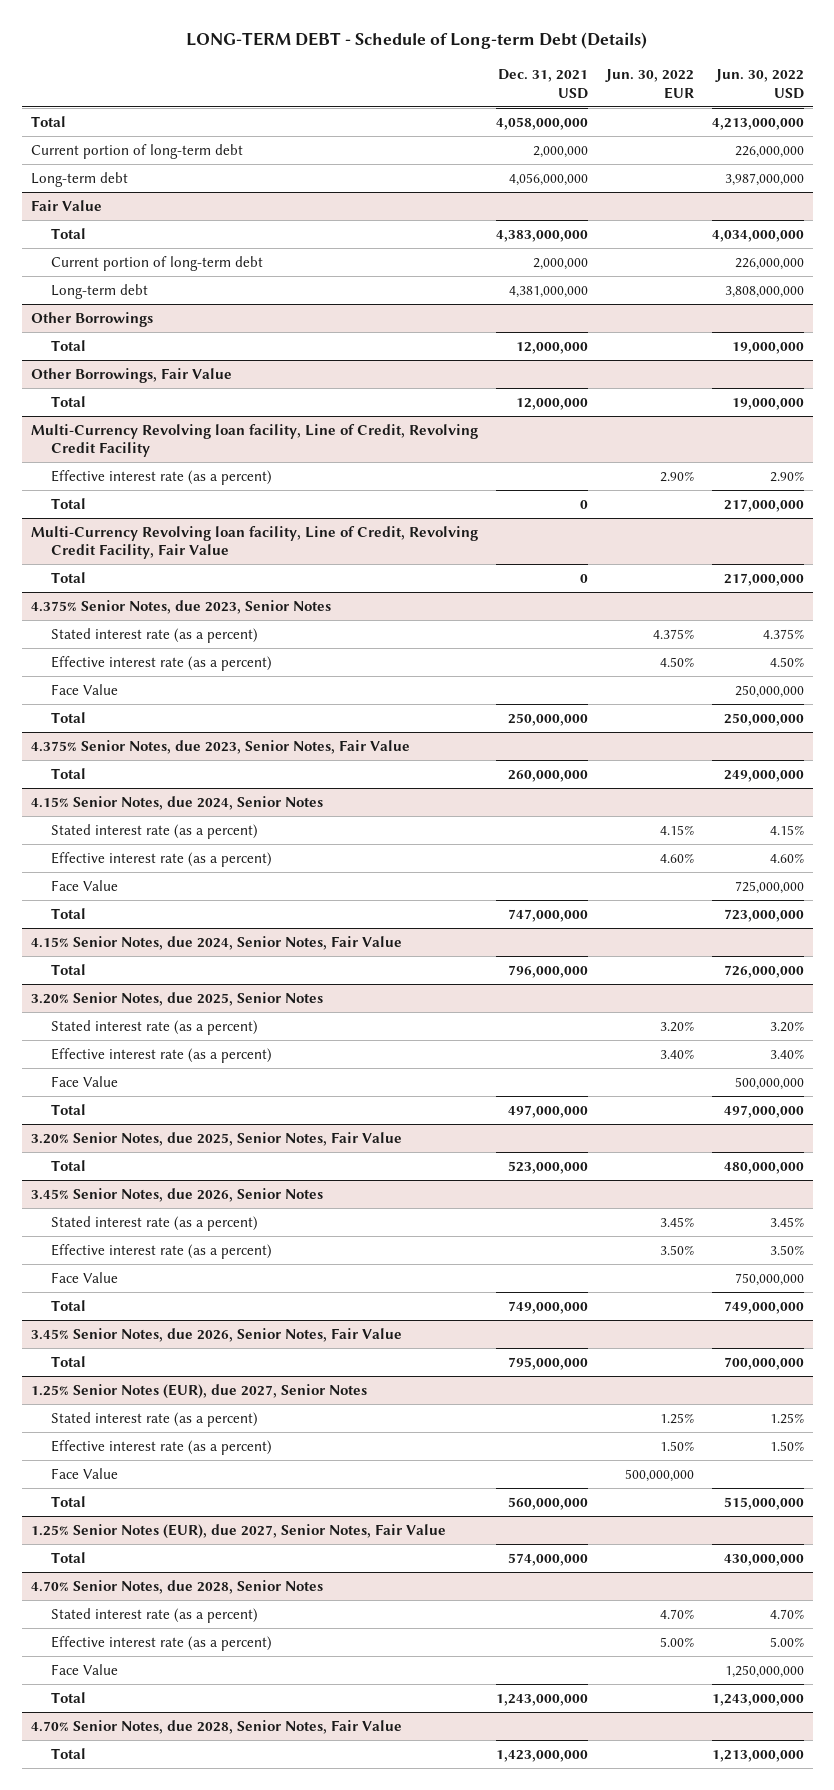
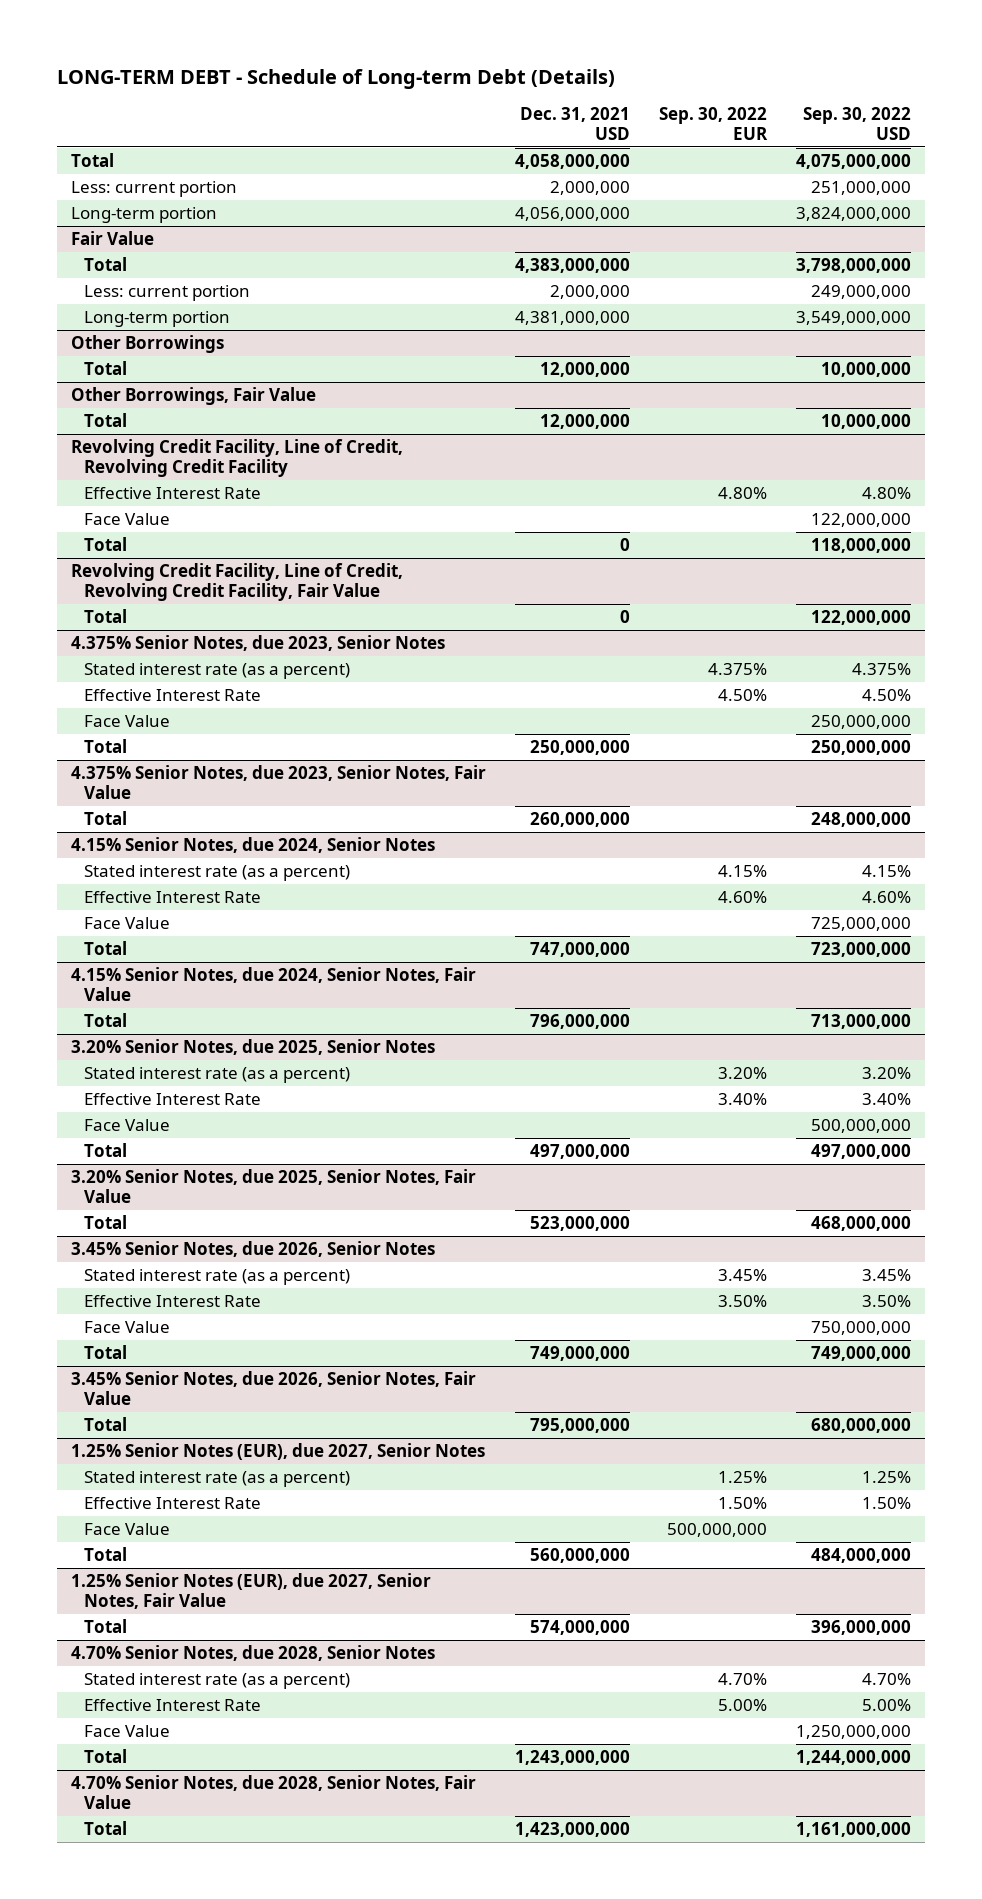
[604,68,694,99] Jun. 30, 2022 EUR -> none
[714,68,804,99] Jun. 30, 2022 USD -> none
none -> [658,106,768,141] Sep. 30, 2022 EUR
none -> [802,106,911,141] Sep. 30, 2022 USD
[30,143,243,159] Current portion of long-term debt -> [71,180,238,197] Less: current portion
[30,171,128,187] Long-term debt -> [71,206,218,223] Long-term portion
[50,255,263,271] Current portion of long-term debt -> [84,284,251,301] Less: current portion
[50,283,148,299] Long-term debt -> [84,310,231,327] Long-term portion
[30,423,478,458] Multi-Currency Revolving loan facility, Line of Credit, Revolving Credit Facility -> [71,438,404,478] Revolving Credit Facility, Line of Credit, Revolving Credit Facility
[50,469,272,485] Effective interest rate (as a percent) -> [84,486,262,499] Effective Interest Rate
none -> [84,512,171,525] Face Value
[30,525,478,560] Multi-Currency Revolving loan facility, Line of Credit, Revolving Credit Facility, Fair Value -> [71,562,404,602] Revolving Credit Facility, Line of Credit, Revolving Credit Facility, Fair Value
[50,655,272,671] Effective interest rate (as a percent) -> [84,688,262,701] Effective Interest Rate
[50,851,272,867] Effective interest rate (as a percent) -> [84,890,262,903] Effective Interest Rate
[50,1047,272,1063] Effective interest rate (as a percent) -> [84,1092,262,1105] Effective Interest Rate
[50,1243,272,1259] Effective interest rate (as a percent) -> [84,1294,262,1307] Effective Interest Rate
[50,1439,272,1455] Effective interest rate (as a percent) -> [84,1496,262,1509] Effective Interest Rate
[50,1635,272,1651] Effective interest rate (as a percent) -> [84,1698,262,1711] Effective Interest Rate

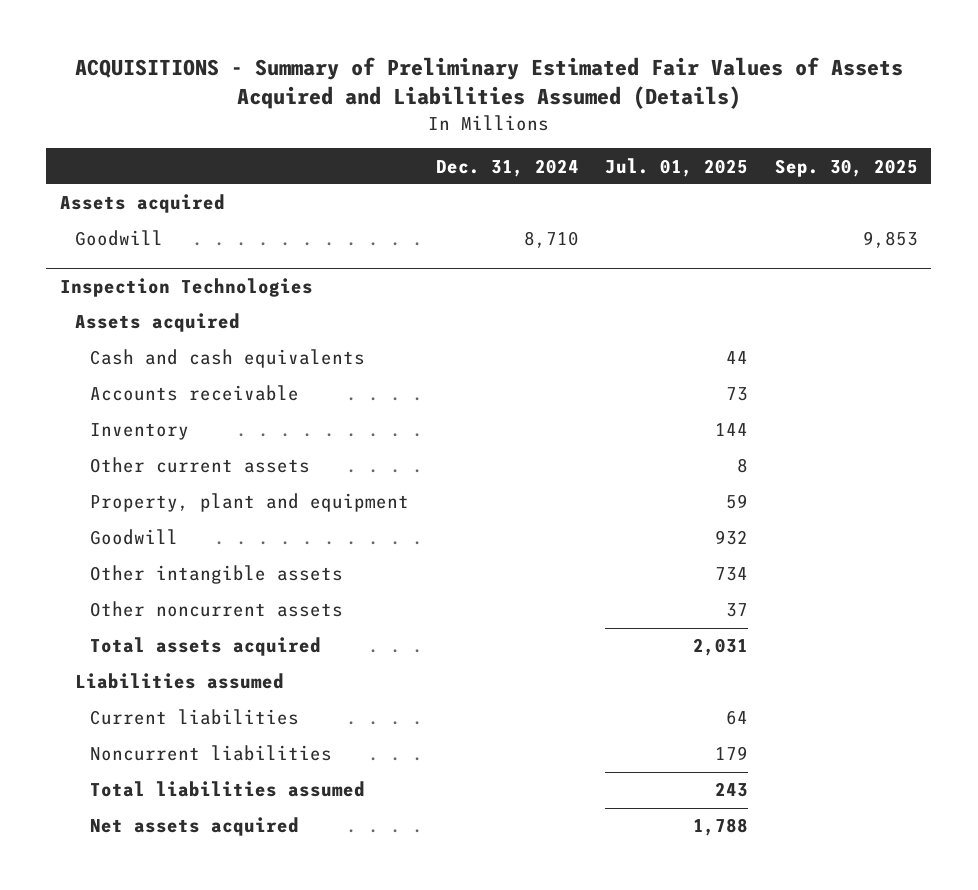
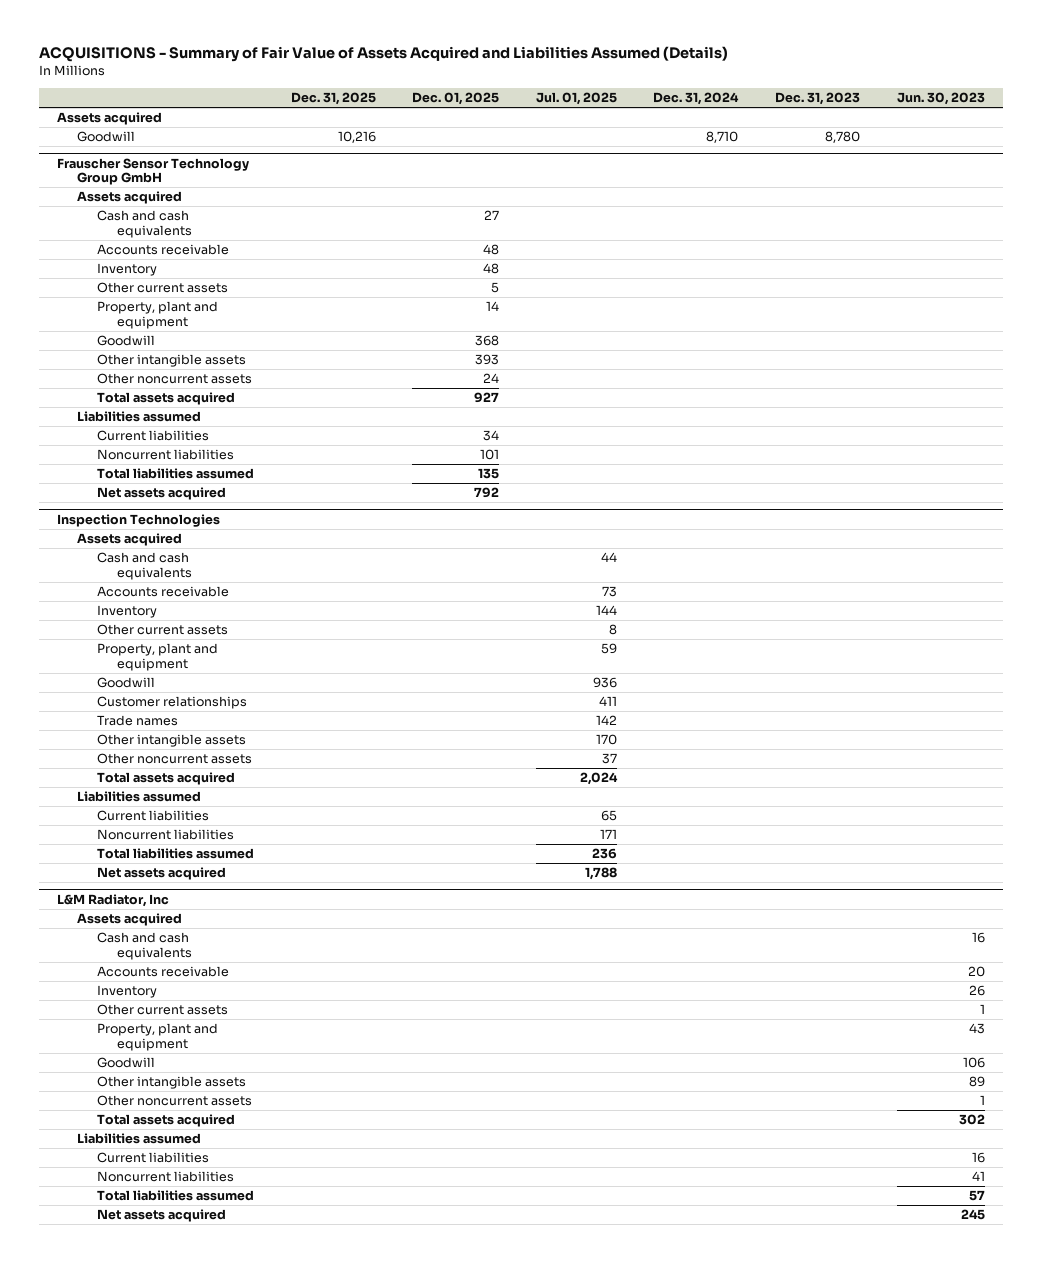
[74,57,903,110] ACQUISITIONS - Summary of Preliminary Estimated Fair Values of Assets Acquired and Liabilities Assumed (Details) -> [38,46,728,63] ACQUISITIONS - Summary of Fair Value of Assets Acquired and Liabilities Assumed (Details)
[775,158,919,177] Sep. 30, 2025 -> none
none -> [290,91,376,105] Dec. 31, 2025
none -> [412,91,500,105] Dec. 01, 2025
none -> [775,91,861,105] Dec. 31, 2023
none -> [896,91,985,105] Jun. 30, 2023
none -> [56,157,249,185] Frauscher Sensor Technology Group GmbH
none -> [76,191,182,205] Assets acquired
none -> [96,210,192,238] Cash and cash equivalents
none -> [96,244,229,256] Accounts receivable
none -> [96,263,157,277] Inventory
none -> [96,282,228,294] Other current assets
none -> [96,301,218,329] Property, plant and equipment
none -> [96,335,155,347] Goodwill
none -> [96,354,246,368] Other intangible assets
none -> [96,373,252,385] Other noncurrent assets
none -> [96,392,235,406] Total assets acquired
none -> [76,411,201,423] Liabilities assumed
none -> [96,430,209,442] Current liabilities
none -> [96,449,234,461] Noncurrent liabilities
none -> [96,468,254,480] Total liabilities assumed
none -> [96,487,226,501] Net assets acquired
[715,530,749,546] 932 -> [592,677,617,689] 936
none -> [96,696,247,710] Customer relationships
none -> [96,715,178,727] Trade names
[715,567,749,582] 734 -> [595,734,617,746] 170
[693,638,749,657] 2,031 -> [579,772,618,786] 2,024
[726,710,749,726] 64 -> [600,810,617,822] 65
[715,746,749,761] 179 -> [599,829,617,840] 171
[715,782,749,798] 243 -> [591,848,617,860] 236
none -> [56,893,169,907] L&M Radiator, Inc
none -> [76,913,182,927] Assets acquired
none -> [96,932,192,960] Cash and cash equivalents
none -> [96,966,229,978] Accounts receivable
none -> [96,985,157,999] Inventory
none -> [96,1004,228,1016] Other current assets
none -> [96,1023,218,1051] Property, plant and equipment
none -> [96,1057,155,1069] Goodwill
none -> [96,1076,246,1090] Other intangible assets
none -> [96,1095,252,1107] Other noncurrent assets
none -> [96,1114,235,1128] Total assets acquired
none -> [76,1133,201,1145] Liabilities assumed
none -> [96,1152,209,1164] Current liabilities
none -> [96,1171,234,1183] Noncurrent liabilities
none -> [96,1190,254,1202] Total liabilities assumed
none -> [96,1209,226,1223] Net assets acquired

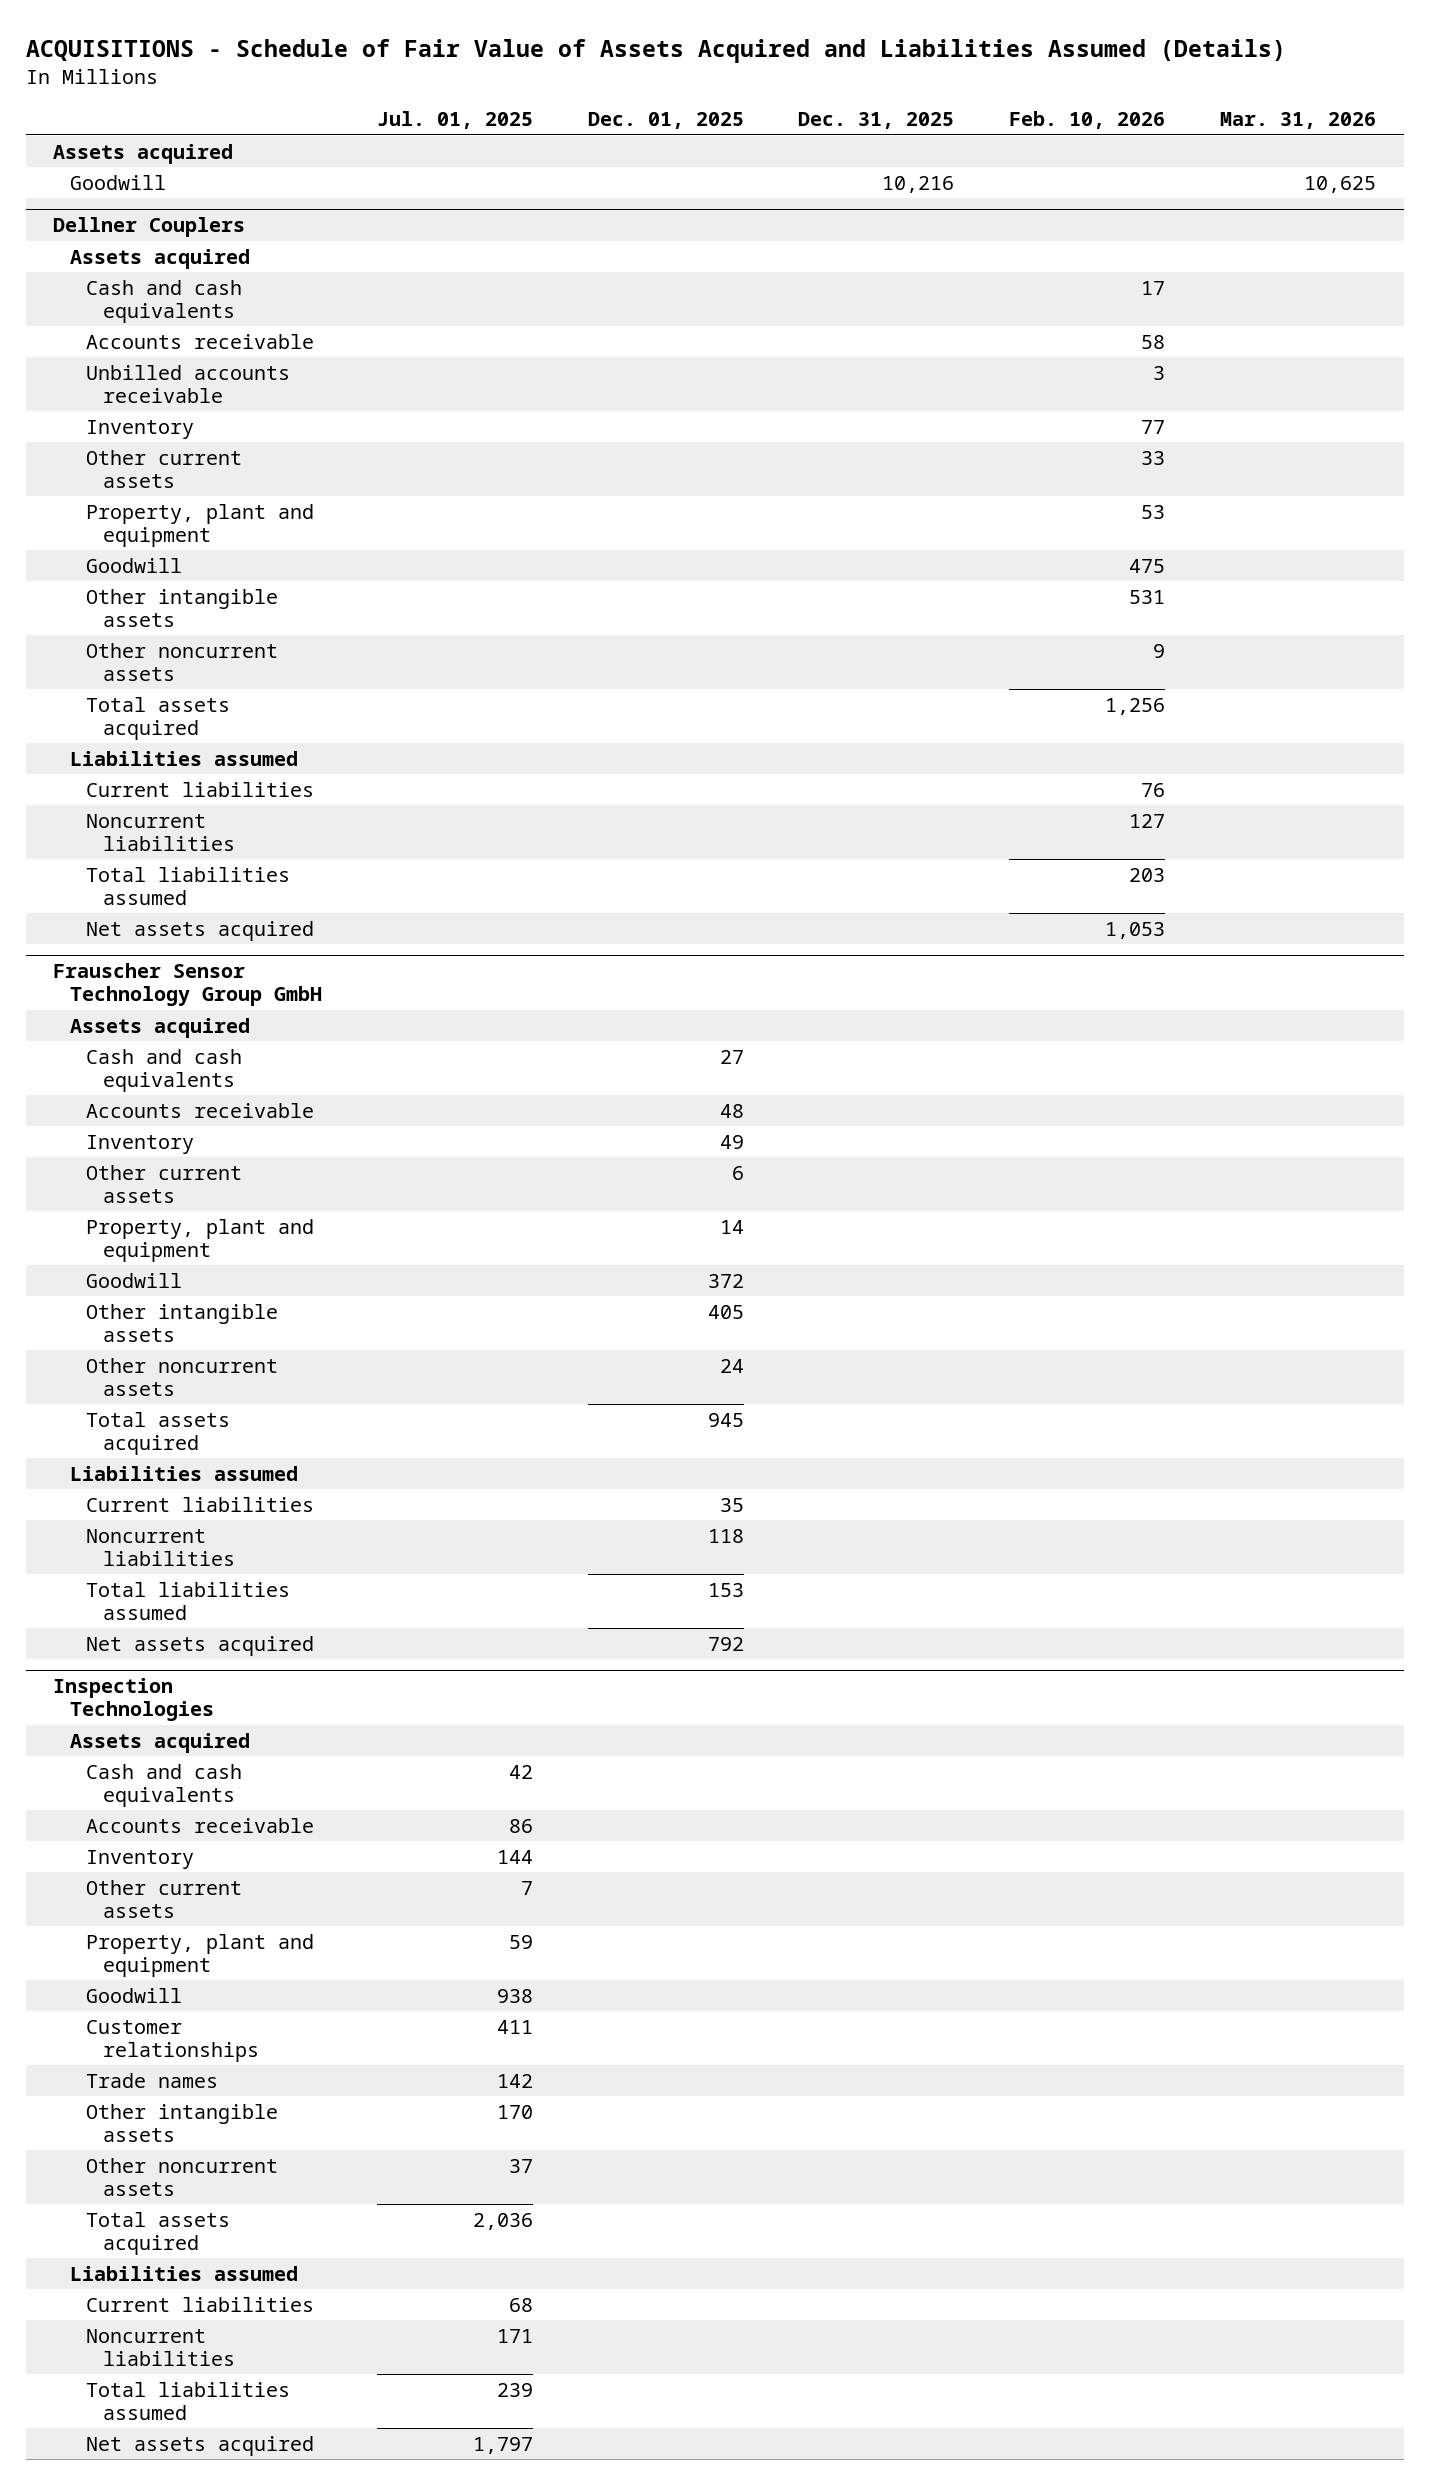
[38,46,728,63] ACQUISITIONS - Summary of Fair Value of Assets Acquired and Liabilities Assumed (Details) -> [25,38,1286,63] ACQUISITIONS - Schedule of Fair Value of Assets Acquired and Liabilities Assumed (Details)
[653,91,740,105] Dec. 31, 2024 -> none
[775,91,861,105] Dec. 31, 2023 -> none
[896,91,985,105] Jun. 30, 2023 -> none
none -> [1009,111,1166,130] Feb. 10, 2026
none -> [1220,112,1377,130] Mar. 31, 2026
none -> [53,217,246,238] Dellner Couplers
none -> [69,248,250,269] Assets acquired
none -> [86,279,243,323] Cash and cash equivalents
none -> [86,333,315,349] Accounts receivable
none -> [86,364,291,403] Unbilled accounts receivable
none -> [86,419,195,439] Inventory
none -> [86,449,243,488] Other current assets
none -> [86,503,315,547] Property, plant and equipment
none -> [86,557,183,573] Goodwill
none -> [86,588,279,627] Other intangible assets
none -> [86,642,279,681] Other noncurrent assets
none -> [86,696,231,740] Total assets acquired
none -> [69,750,298,766] Liabilities assumed
none -> [86,781,315,797] Current liabilities
none -> [86,813,236,851] Noncurrent liabilities
none -> [86,866,291,905] Total liabilities assumed
none -> [86,920,315,941] Net assets acquired
[483,263,500,275] 48 -> [719,1134,744,1149] 49
[491,282,500,294] 5 -> [731,1165,744,1180] 6
[475,335,500,347] 368 -> [707,1273,744,1288] 372
[475,354,500,366] 393 -> [707,1304,744,1319] 405
[474,392,500,404] 927 -> [707,1412,744,1427] 945
[483,430,500,442] 34 -> [719,1497,744,1512] 35
[480,449,500,461] 101 -> [707,1528,744,1543] 118
[478,468,500,480] 135 -> [707,1582,744,1597] 153
[600,552,617,563] 44 -> [508,1764,533,1779] 42
[601,586,617,598] 73 -> [508,1818,533,1833] 86
[608,624,617,636] 8 -> [520,1880,533,1895] 7
[592,677,617,689] 936 -> [496,1988,533,2003] 938
[579,772,618,786] 2,024 -> [472,2212,533,2230] 2,036
[600,810,617,822] 65 -> [508,2297,533,2312] 68
[56,893,169,907] L&M Radiator, Inc -> none
[76,913,182,927] Assets acquired -> none
[96,932,192,960] Cash and cash equivalents -> none
[96,966,229,978] Accounts receivable -> none
[96,985,157,999] Inventory -> none
[96,1004,228,1016] Other current assets -> none
[96,1023,218,1051] Property, plant and equipment -> none
[96,1057,155,1069] Goodwill -> none
[96,1076,246,1090] Other intangible assets -> none
[96,1095,252,1107] Other noncurrent assets -> none
[96,1114,235,1128] Total assets acquired -> none
[76,1133,201,1145] Liabilities assumed -> none
[96,1152,209,1164] Current liabilities -> none
[96,1171,234,1183] Noncurrent liabilities -> none
[96,1190,254,1202] Total liabilities assumed -> none
[96,1209,226,1223] Net assets acquired -> none
[591,848,617,860] 236 -> [496,2382,533,2397] 239
[584,867,617,881] 1,788 -> [472,2436,533,2454] 1,797

